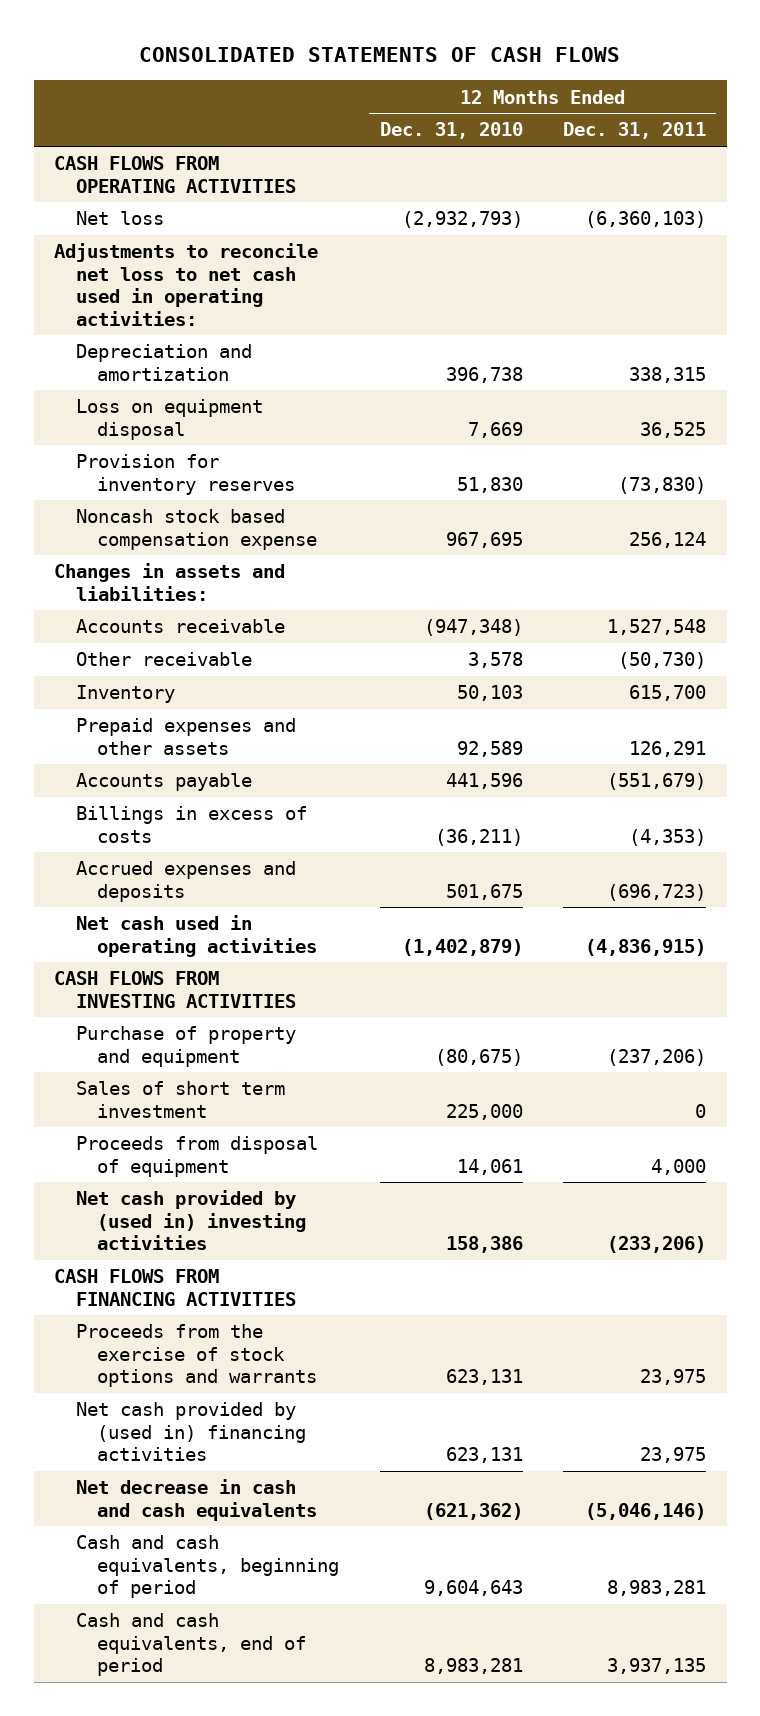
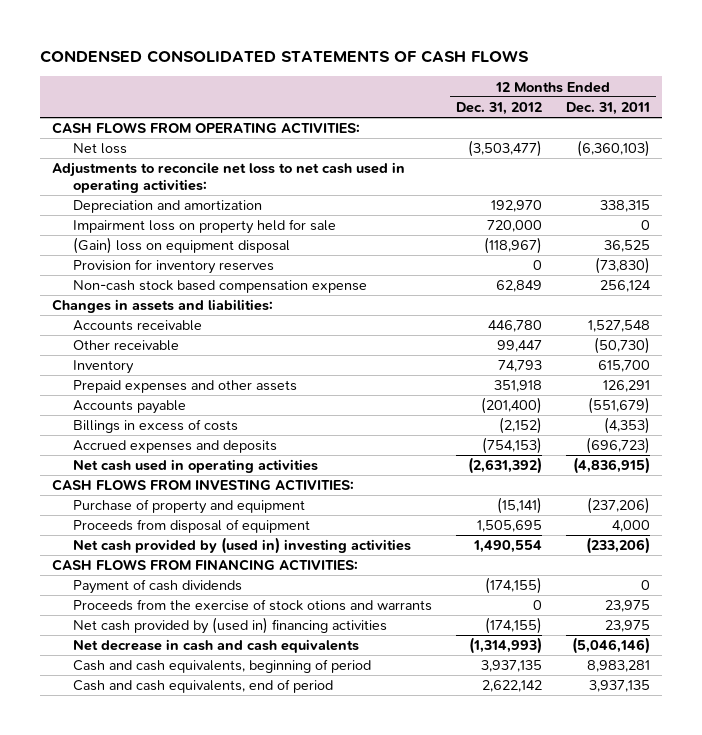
[139,47,621,63] CONSOLIDATED STATEMENTS OF CASH FLOWS -> [39,50,529,64] CONDENSED CONSOLIDATED STATEMENTS OF CASH FLOWS
[379,122,523,140] Dec. 31, 2010 -> none
none -> [456,102,543,116] Dec. 31, 2012
[54,156,296,193] CASH FLOWS FROM OPERATING ACTIVITIES -> [51,122,360,135] CASH FLOWS FROM OPERATING ACTIVITIES:
none -> [73,219,337,235] Impairment loss on property held for sale
[75,399,263,440] Loss on equipment disposal -> [73,237,291,255] (Gain) loss on equipment disposal
[75,509,318,550] Noncash stock based compensation expense -> [73,280,368,294] Non-cash stock based compensation expense
[54,971,296,1008] CASH FLOWS FROM INVESTING ACTIVITIES -> [51,479,354,492] CASH FLOWS FROM INVESTING ACTIVITIES:
[75,1081,285,1118] Sales of short term investment -> none
[54,1269,296,1306] CASH FLOWS FROM FINANCING ACTIVITIES -> [51,559,358,572] CASH FLOWS FROM FINANCING ACTIVITIES:
none -> [73,579,243,595] Payment of cash dividends
[75,1324,318,1388] Proceeds from the exercise of stock options and warrants -> [73,599,433,612] Proceeds from the exercise of stock otions and warrants

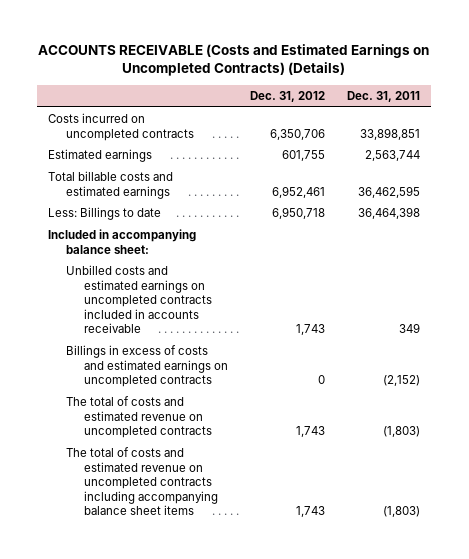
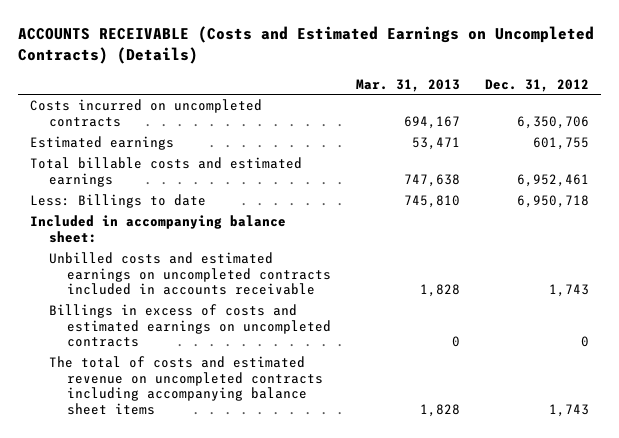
[347,91,421,103] Dec. 31, 2011 -> none
none -> [356,78,461,92] Mar. 31, 2013
[66,396,213,439] The total of costs and estimated revenue on uncompleted contracts -> none

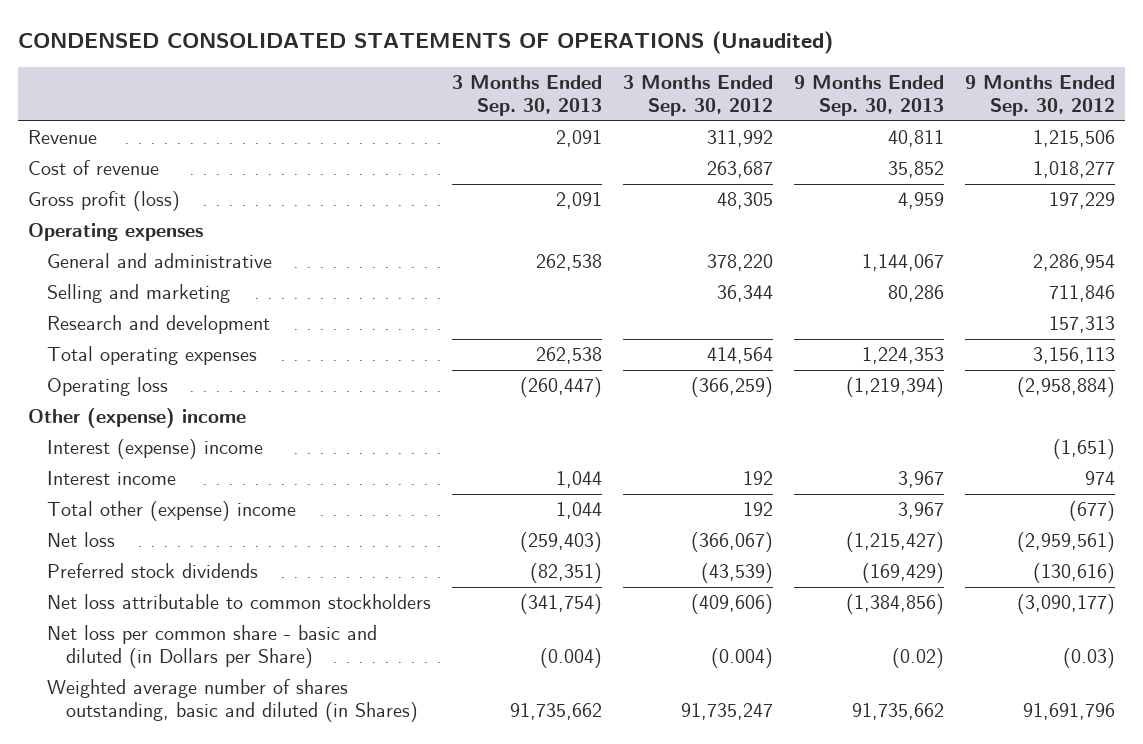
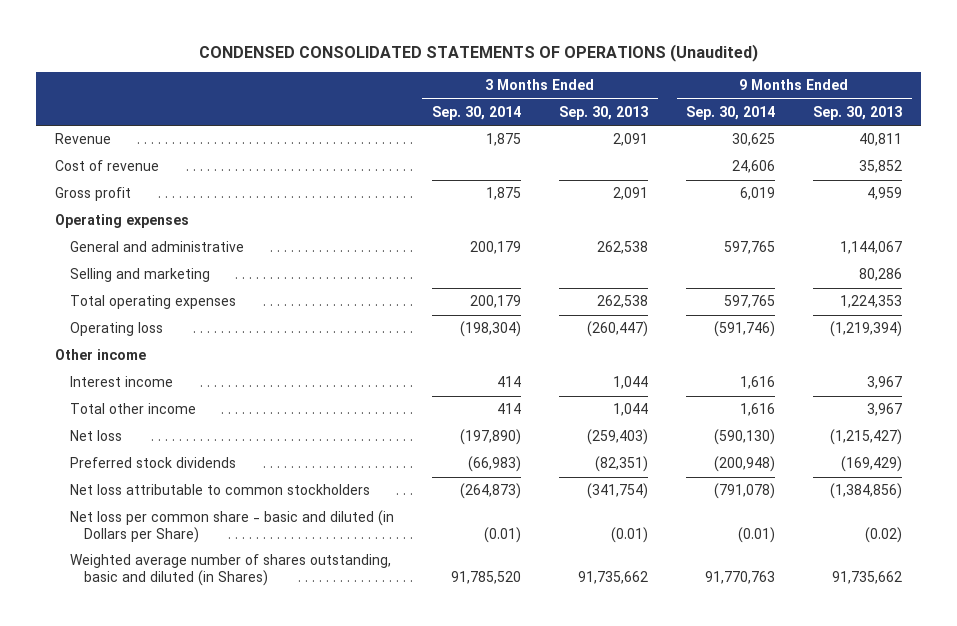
[622,75,773,116] 3 Months Ended Sep. 30, 2012 -> none
[964,75,1115,116] 9 Months Ended Sep. 30, 2012 -> none
none -> [431,105,521,120] Sep. 30, 2014
none -> [686,105,776,120] Sep. 30, 2014
[27,191,180,212] Gross profit (loss) -> [55,187,132,202] Gross profit
[47,315,271,335] Research and development -> none
[47,439,264,460] Interest (expense) income -> none
[27,408,246,429] Other (expense) income -> [55,349,147,361] Other income
[47,501,297,522] Total other (expense) income -> [69,403,196,415] Total other income
[539,647,602,668] (0.004) -> [611,526,649,543] (0.01)

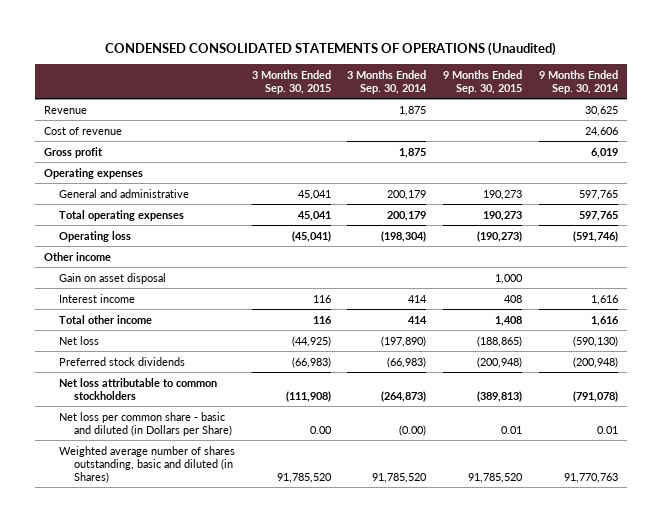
[559,105,649,120] Sep. 30, 2013 -> none
[813,105,903,120] Sep. 30, 2013 -> none
none -> [251,69,331,94] 3 Months Ended Sep. 30, 2015
none -> [443,69,523,94] 9 Months Ended Sep. 30, 2015
[69,268,210,283] Selling and marketing -> none
none -> [58,272,166,284] Gain on asset disposal
[483,526,521,543] (0.01) -> [399,424,427,436] (0.00)
[738,526,776,543] (0.01) -> [597,425,619,434] 0.01

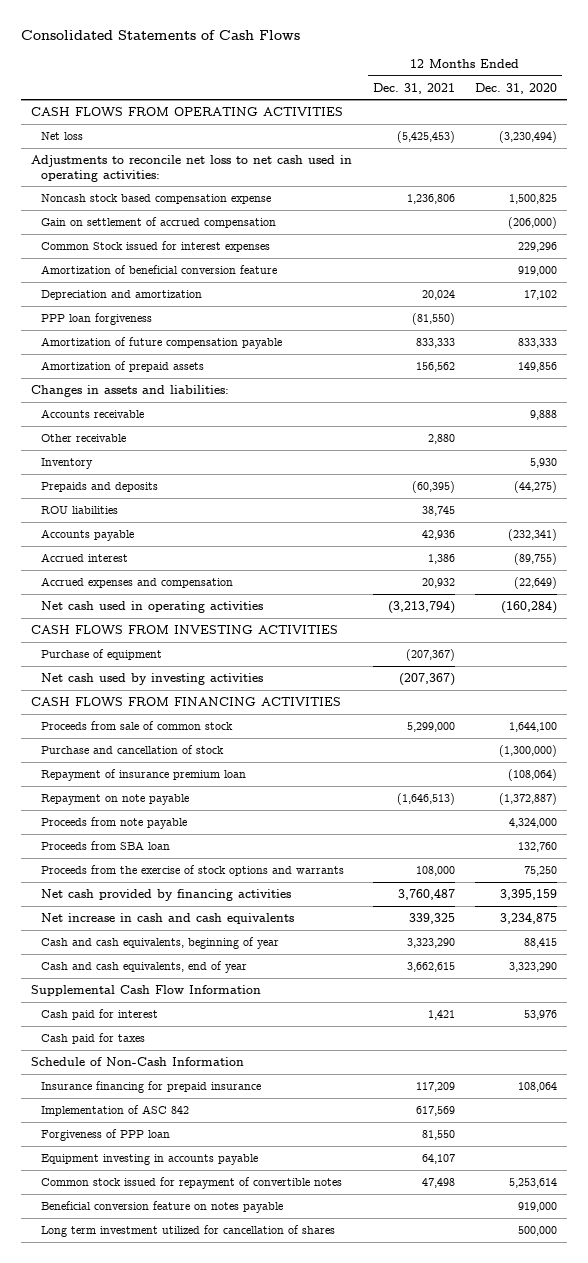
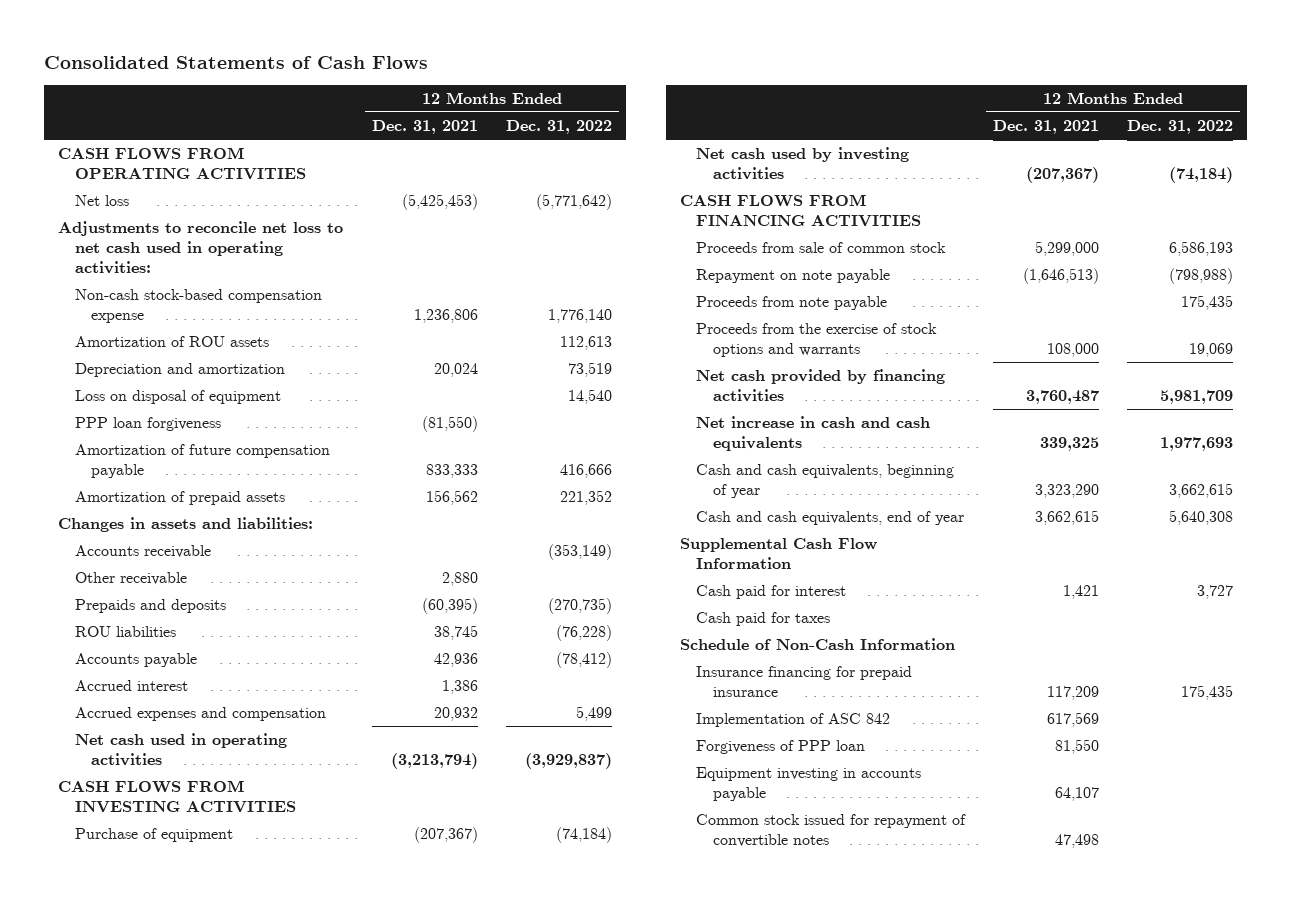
[475,82,558,94] Dec. 31, 2020 -> none
none -> [505,120,612,135] Dec. 31, 2022
[40,217,276,229] Gain on settlement of accrued compensation -> none
[40,241,270,253] Common Stock issued for interest expenses -> none
[40,265,277,275] Amortization of beneficial conversion feature -> none
[40,194,271,205] Noncash stock based compensation expense -> [74,289,322,324] Non-cash stock-based compensation expense
none -> [74,336,269,348] Amortization of ROU assets
none -> [74,390,281,405] Loss on disposal of equipment
[40,458,93,470] Inventory -> none
[40,745,224,755] Purchase and cancellation of stock -> none
[40,769,246,782] Repayment of insurance premium loan -> none
[40,841,170,851] Proceeds from SBA loan -> none
[40,1201,283,1214] Beneficial conversion feature on notes payable -> none
[40,1225,335,1238] Long term investment utilized for cancellation of shares -> none

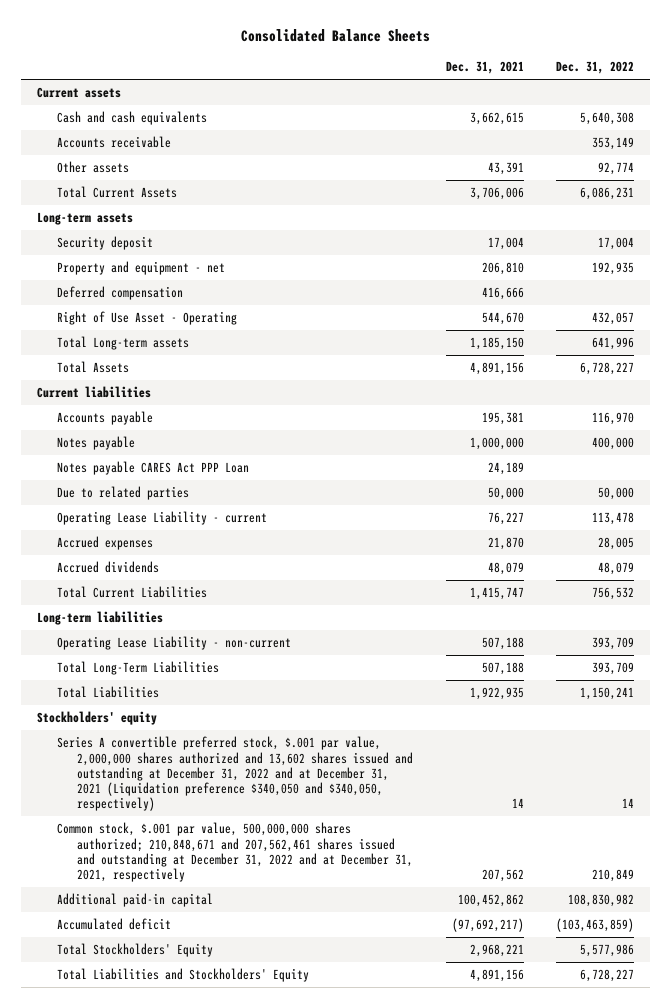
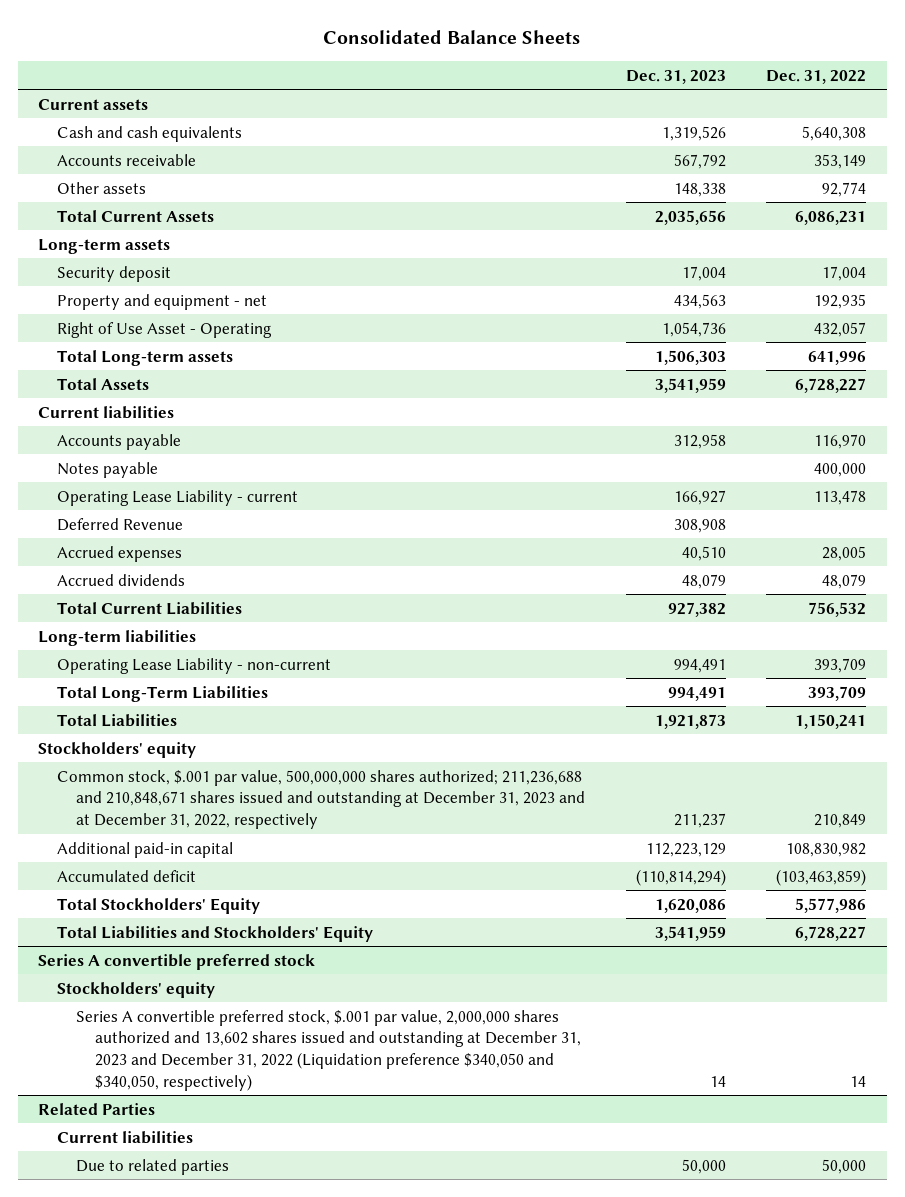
[445,61,524,75] Dec. 31, 2021 -> none
none -> [625,69,726,84] Dec. 31, 2023
[56,286,183,301] Deferred compensation -> none
[56,461,249,476] Notes payable CARES Act PPP Loan -> none
[56,486,189,501] Due to related parties -> none
none -> [57,517,184,531] Deferred Revenue
[56,736,413,812] Series A convertible preferred stock, $.001 par value, 2,000,000 shares authorized and 13,602 shares issued and outstanding at December 31, 2022 and at December 31, 2021 (Liquidation preference $340,050 and $340,050, respectively) -> none
[56,822,413,882] Common stock, $.001 par value, 500,000,000 shares authorized; 210,848,671 and 207,562,461 shares issued and outstanding at December 31, 2022 and at December 31, 2021, respectively -> [57,769,585,830] Common stock, $.001 par value, 500,000,000 shares authorized; 211,236,688 and 210,848,671 shares issued and outstanding at December 31, 2023 and at December 31, 2022, respectively
none -> [38,953,316,970] Series A convertible preferred stock
none -> [57,981,216,998] Stockholders' equity
none -> [75,1009,581,1091] Series A convertible preferred stock, $.001 par value, 2,000,000 shares authorized and 13,602 shares issued and outstanding at December 31, 2023 and December 31, 2022 (Liquidation preference $340,050 and $340,050, respectively)
none -> [38,1102,156,1115] Related Parties
none -> [57,1130,194,1144] Current liabilities
none -> [75,1158,229,1175] Due to related parties

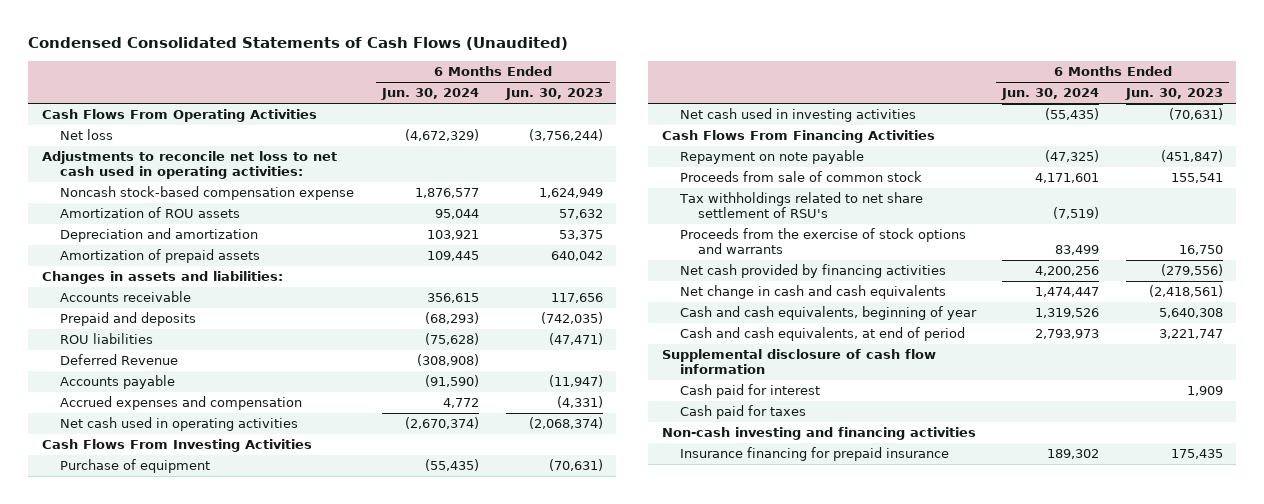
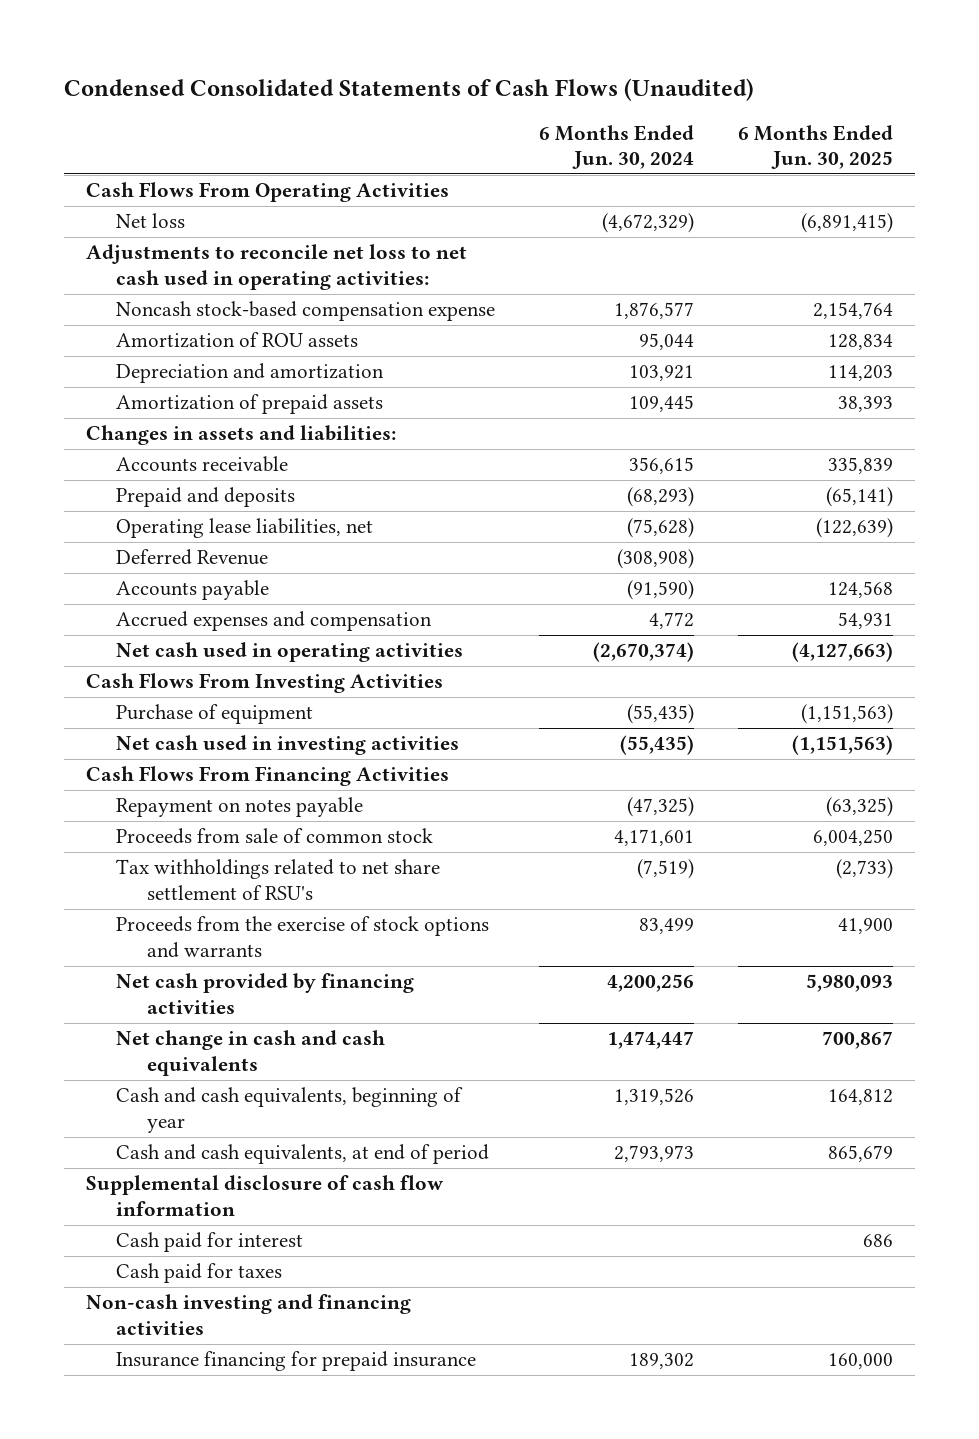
[504,88,603,101] Jun. 30, 2023 -> none
none -> [738,124,894,170] 6 Months Ended Jun. 30, 2025
[59,333,153,345] ROU liabilities -> [116,518,374,539] Operating lease liabilities, net
[679,150,864,165] Repayment on note payable -> [116,797,364,818] Repayment on notes payable

